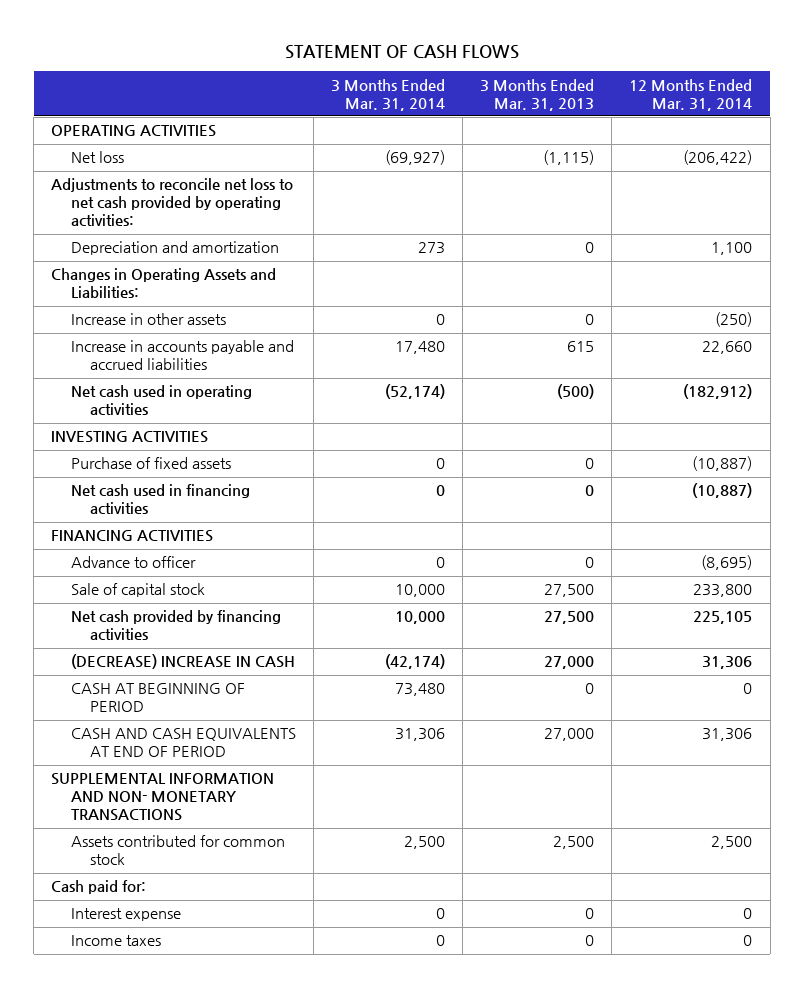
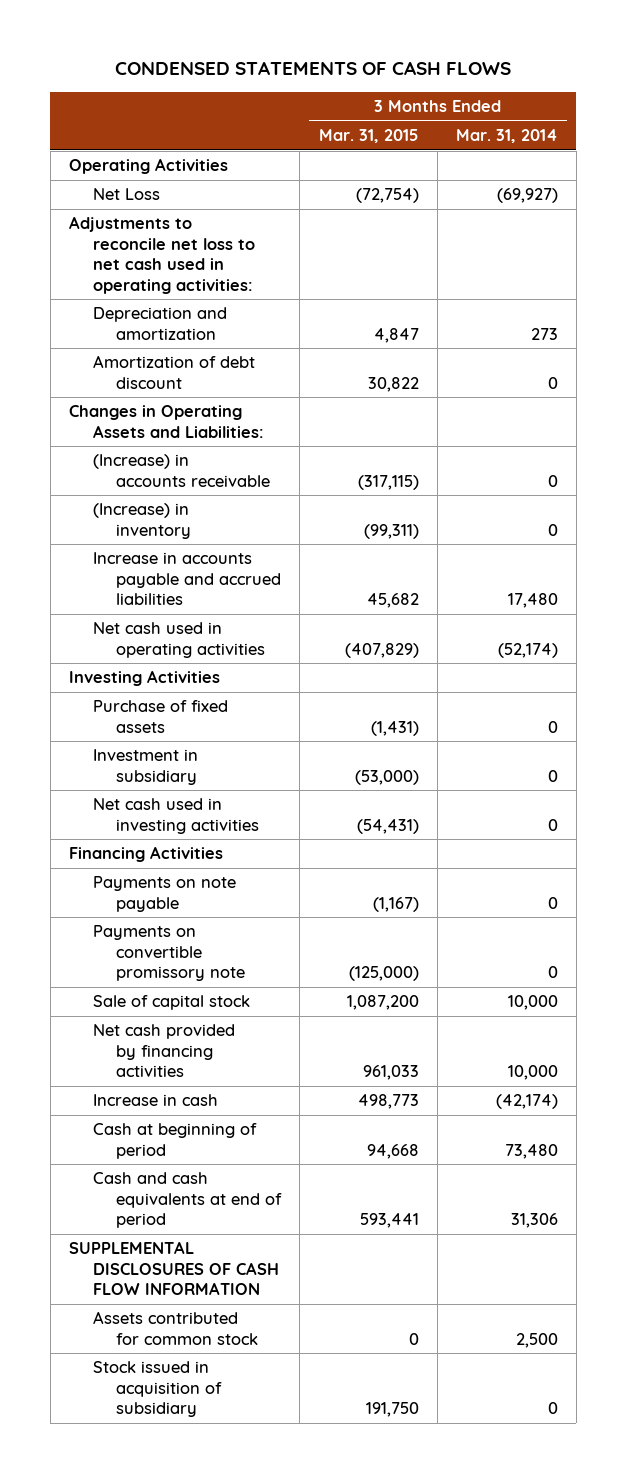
[284,44,519,59] STATEMENT OF CASH FLOWS -> [115,61,512,76] CONDENSED STATEMENTS OF CASH FLOWS
[480,78,595,111] 3 Months Ended Mar. 31, 2013 -> none
[629,78,753,111] 12 Months Ended Mar. 31, 2014 -> none
none -> [318,128,419,143] Mar. 31, 2015
[51,125,217,138] OPERATING ACTIVITIES -> [68,158,228,175] Operating Activities
[70,151,124,164] Net loss -> [92,188,160,201] Net Loss
[51,178,294,227] Adjustments to reconcile net loss to net cash provided by operating activities: -> [68,216,255,294] Adjustments to reconcile net loss to net cash used in operating activities:
none -> [92,355,255,389] Amortization of debt discount
[70,313,226,326] Increase in other assets -> none
none -> [92,454,271,487] (Increase) in accounts receivable
none -> [92,503,192,539] (Increase) in inventory
[51,431,209,444] INVESTING ACTIVITIES -> [68,670,220,687] Investing Activities
[70,556,196,569] Advance to officer -> none
none -> [92,749,198,785] Investment in subsidiary
[70,484,250,515] Net cash used in financing activities -> [92,798,260,834] Net cash used in investing activities
[51,530,214,543] FINANCING ACTIVITIES -> [68,846,223,863] Financing Activities
none -> [92,876,236,912] Payments on note payable
none -> [92,925,246,982] Payments on convertible promissory note
[51,773,275,822] SUPPLEMENTAL INFORMATION AND NON- MONETARY TRANSACTIONS -> none
[70,654,295,670] (DECREASE) INCREASE IN CASH -> [92,1094,218,1107] Increase in cash
[70,683,245,713] CASH AT BEGINNING OF PERIOD -> [92,1123,257,1159] Cash at beginning of period
[70,728,296,758] CASH AND CASH EQUIVALENTS AT END OF PERIOD -> [92,1172,283,1229] Cash and cash equivalents at end of period
none -> [68,1241,279,1296] SUPPLEMENTAL DISCLOSURES OF CASH FLOW INFORMATION
[51,880,147,895] Cash paid for: -> none
[70,908,181,922] Interest expense -> none
[70,935,161,947] Income taxes -> none
none -> [92,1361,223,1418] Stock issued in acquisition of subsidiary

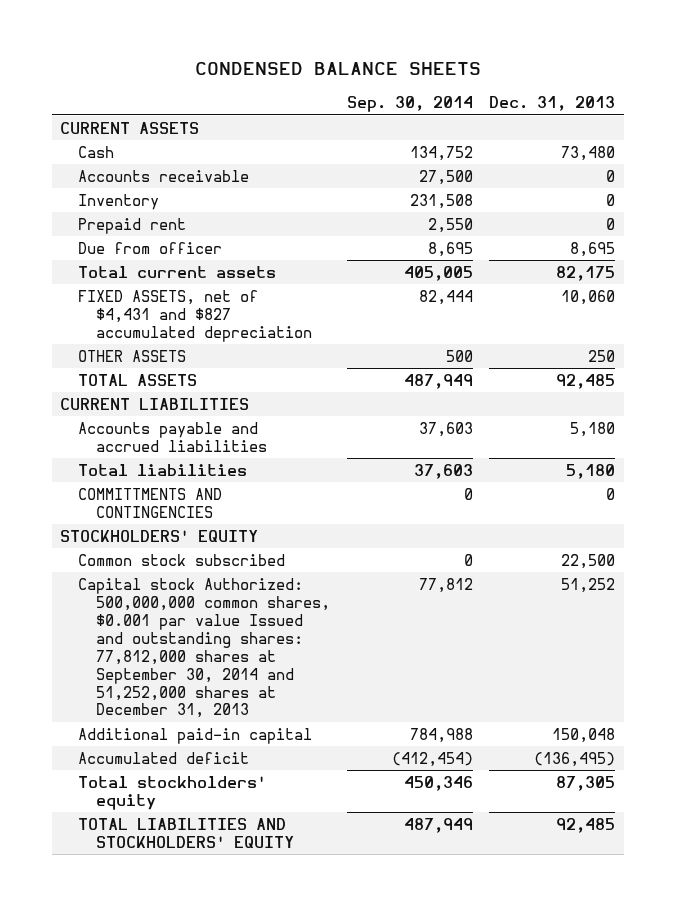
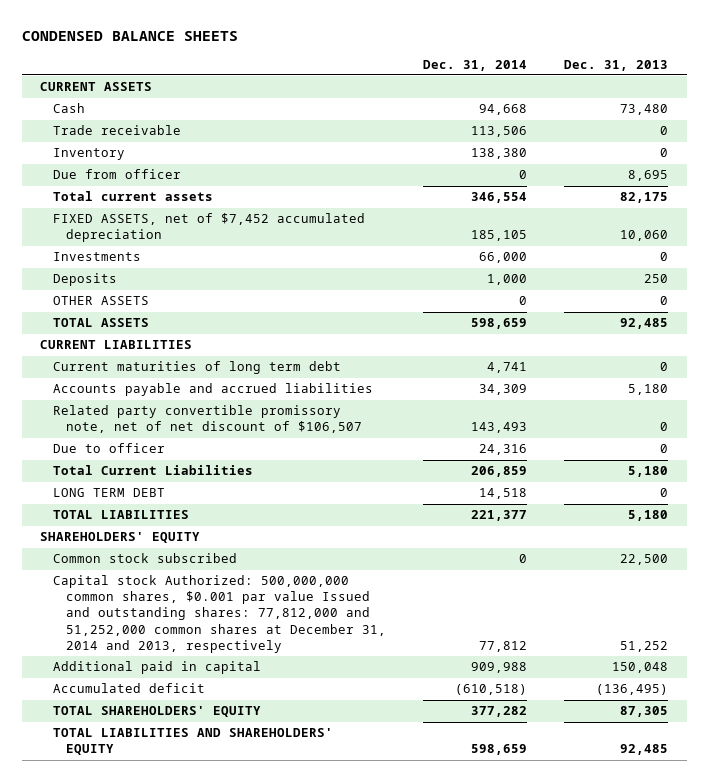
[346,96,473,113] Sep. 30, 2014 -> none
none -> [423,59,528,71] Dec. 31, 2014
[78,169,250,182] Accounts receivable -> [53,125,182,136] Trade receivable
[78,217,187,234] Prepaid rent -> none
[78,289,312,342] FIXED ASSETS, net of $4,431 and $827 accumulated depreciation -> [53,213,366,243] FIXED ASSETS, net of $7,452 accumulated depreciation
none -> [53,252,142,262] Investments
none -> [53,273,118,287] Deposits
[588,349,616,362] 250 -> [660,296,669,306] 0
none -> [53,361,342,375] Current maturities of long term debt
[78,487,223,518] COMMITTMENTS AND CONTINGENCIES -> none
none -> [53,405,362,434] Related party convertible promissory note, net of net discount of $106,507
none -> [53,443,166,454] Due to officer
none -> [53,465,254,476] Total Current Liabilities
none -> [53,488,166,498] LONG TERM DEBT
[78,463,248,476] Total liabilities -> [53,510,190,520] TOTAL LIABILITIES
[60,529,259,542] STOCKHOLDERS' EQUITY -> [40,532,201,544] SHAREHOLDERS' EQUITY
[78,577,330,719] Capital stock Authorized: 500,000,000 common shares, $0.001 par value Issued and outstanding shares: 77,812,000 shares at September 30, 2014 and 51,252,000 shares at December 31, 2013 -> [53,575,386,653] Capital stock Authorized: 500,000,000 common shares, $0.001 par value Issued and outstanding shares: 77,812,000 and 51,252,000 common shares at December 31, 2014 and 2013, respectively
[78,727,313,744] Additional paid-in capital -> [53,661,262,675] Additional paid in capital
[78,775,267,810] Total stockholders' equity -> [53,706,262,718] TOTAL SHAREHOLDERS' EQUITY
[78,817,294,848] TOTAL LIABILITIES AND STOCKHOLDERS' EQUITY -> [53,728,334,756] TOTAL LIABILITIES AND SHAREHOLDERS' EQUITY

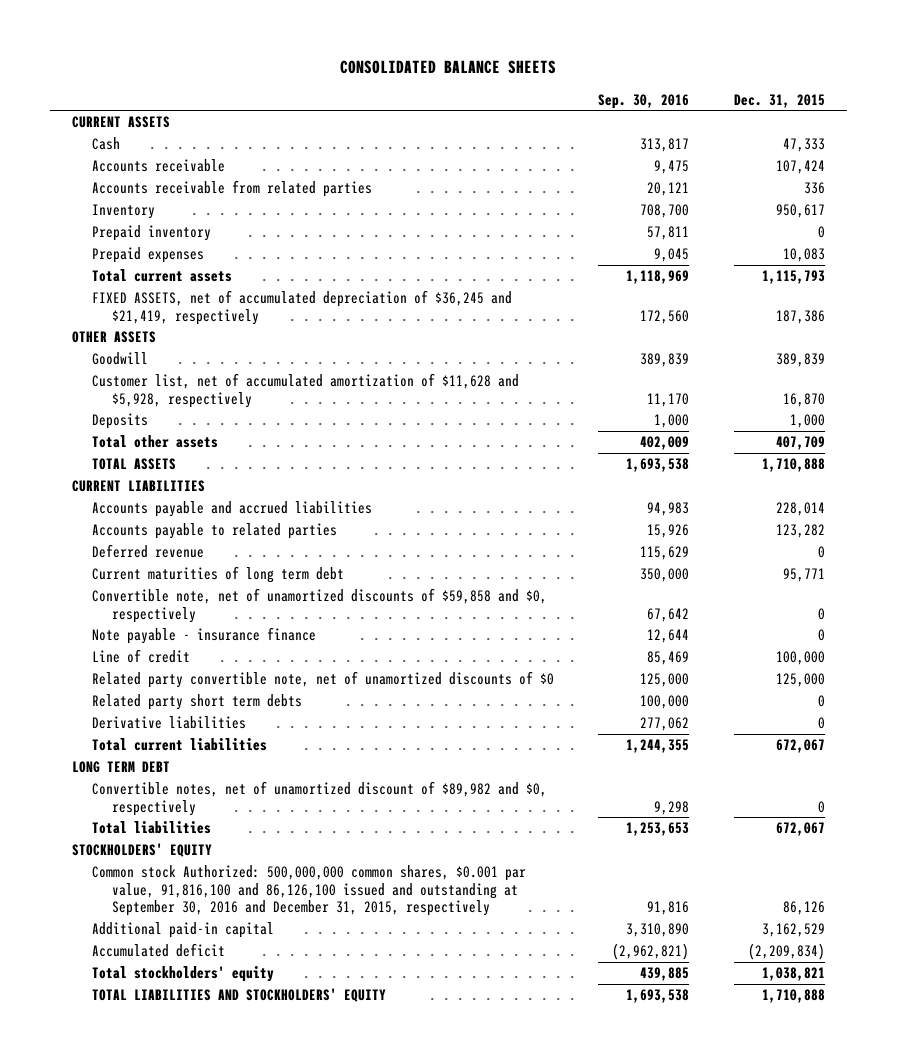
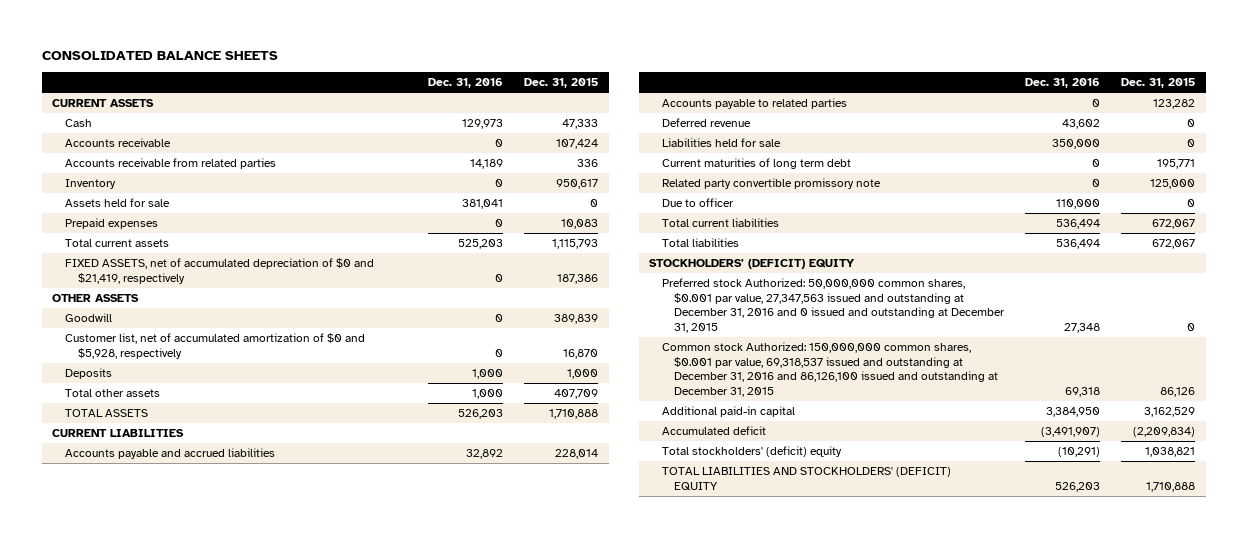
[598,93,690,109] Sep. 30, 2016 -> none
none -> [428,78,504,89] Dec. 31, 2016
[92,225,212,242] Prepaid inventory -> none
none -> [64,198,170,208] Assets held for sale
[92,290,513,325] FIXED ASSETS, net of accumulated depreciation of $36,245 and $21,419, respectively -> [64,258,374,284] FIXED ASSETS, net of accumulated depreciation of $0 and $21,419, respectively
[92,373,520,408] Customer list, net of accumulated amortization of $11,628 and $5,928, respectively -> [64,333,365,359] Customer list, net of accumulated amortization of $0 and $5,928, respectively
[92,588,548,623] Convertible note, net of unamortized discounts of $59,858 and $0, respectively -> none
[92,627,317,645] Note payable - insurance finance -> none
[92,649,191,664] Line of credit -> none
[92,694,303,711] Related party short term debts -> none
[92,716,247,730] Derivative liabilities -> none
none -> [661,138,781,148] Liabilities held for sale
[782,568,825,583] 95,771 -> [1157,159,1196,170] 195,771
[92,671,555,689] Related party convertible note, net of unamortized discounts of $0 -> [661,178,881,190] Related party convertible promissory note
none -> [661,198,734,208] Due to officer
[72,761,171,774] LONG TERM DEBT -> none
[92,781,548,816] Convertible notes, net of unamortized discount of $89,982 and $0, respectively -> none
[72,843,213,858] STOCKHOLDERS' EQUITY -> [648,259,855,270] STOCKHOLDERS' (DEFICIT) EQUITY
none -> [661,278,1006,333] Preferred stock Authorized: 50,000,000 common shares, $0.001 par value, 27,347,563 issued and outstanding at December 31, 2016 and 0 issued and outstanding at December 31, 2015
[92,865,527,917] Common stock Authorized: 500,000,000 common shares, $0.001 par value, 91,816,100 and 86,126,100 issued and outstanding at September 30, 2016 and December 31, 2015, respectively -> [661,342,999,397] Common stock Authorized: 150,000,000 common shares, $0.001 par value, 69,318,537 issued and outstanding at December 31, 2016 and 86,126,100 issued and outstanding at December 31, 2015
[92,966,275,983] Total stockholders' equity -> [661,446,842,458] Total stockholders' (deficit) equity
[92,988,387,1003] TOTAL LIABILITIES AND STOCKHOLDERS' EQUITY -> [661,467,951,491] TOTAL LIABILITIES AND STOCKHOLDERS' (DEFICIT) EQUITY

